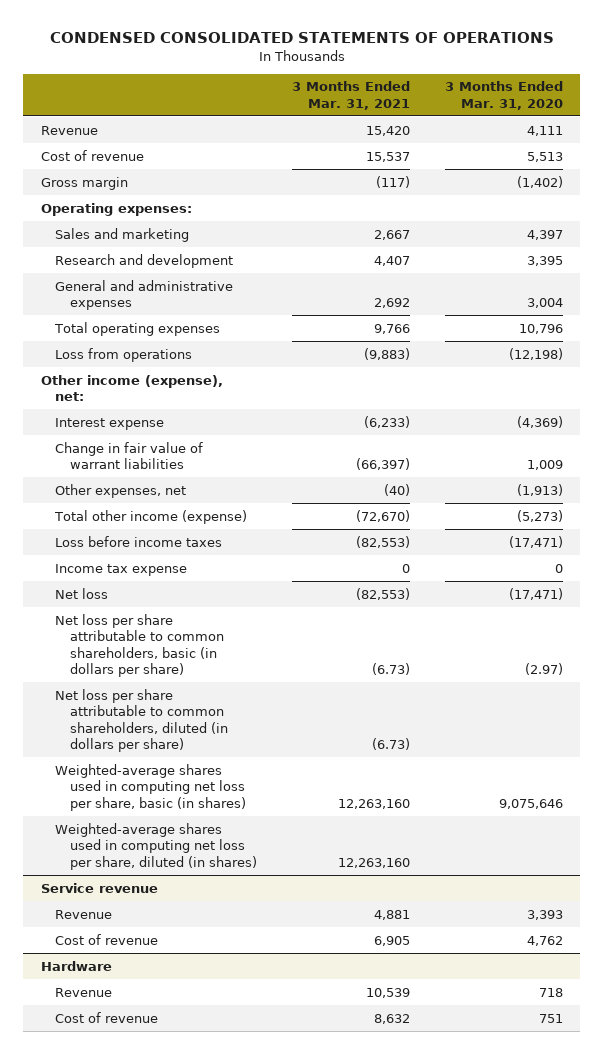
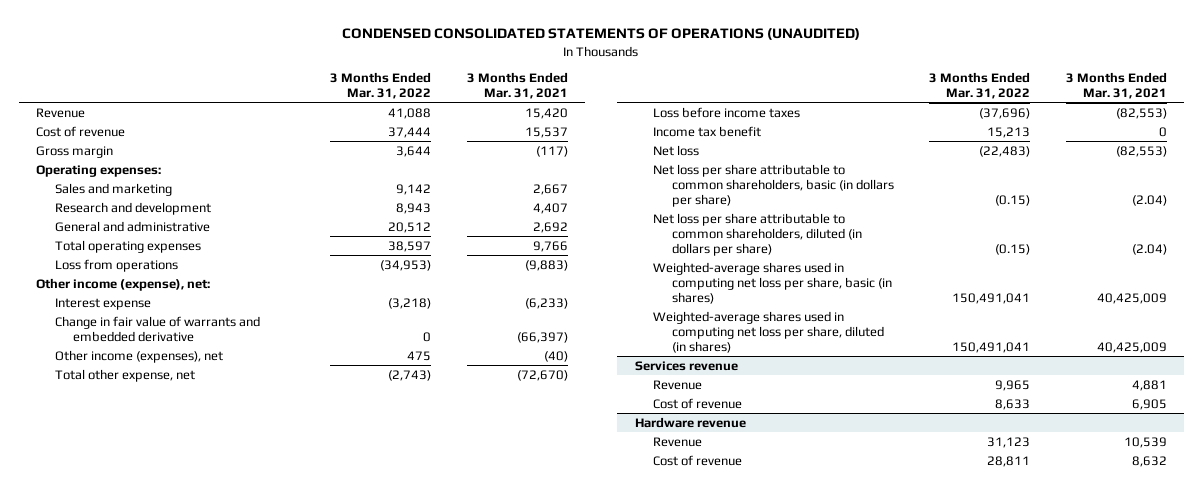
[49,32,554,44] CONDENSED CONSOLIDATED STATEMENTS OF OPERATIONS -> [342,28,861,41] CONDENSED CONSOLIDATED STATEMENTS OF OPERATIONS (UNAUDITED)
[444,81,563,110] 3 Months Ended Mar. 31, 2020 -> none
none -> [330,71,432,99] 3 Months Ended Mar. 31, 2022
[55,279,234,311] General and administrative expenses -> [54,220,210,232] General and administrative
[55,441,204,470] Change in fair value of warrant liabilities -> [54,315,260,342] Change in fair value of warrants and embedded derivative
[55,483,187,498] Other expenses, net -> [54,349,223,363] Other income (expenses), net
[54,509,248,524] Total other income (expense) -> [54,368,195,382] Total other expense, net
[55,563,188,576] Income tax expense -> [653,125,762,137] Income tax benefit
[371,663,410,676] (6.73) -> [1131,194,1167,206] (2.04)
[371,738,410,751] (6.73) -> [1131,243,1167,255] (2.04)
[337,798,410,809] 12,263,160 -> [1096,292,1167,304] 40,425,009
[337,857,410,868] 12,263,160 -> [1096,341,1167,353] 40,425,009
[40,882,158,893] Service revenue -> [635,360,739,371] Services revenue
[40,960,112,971] Hardware -> [635,416,747,428] Hardware revenue

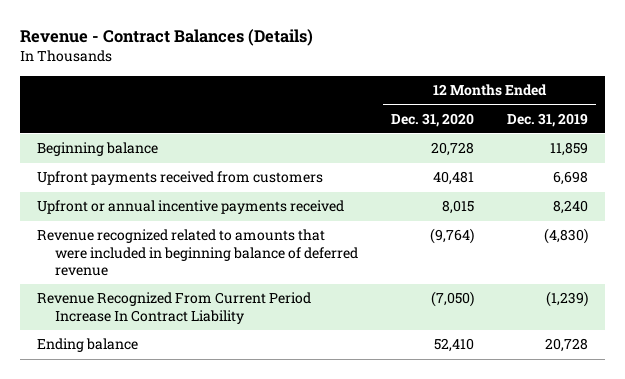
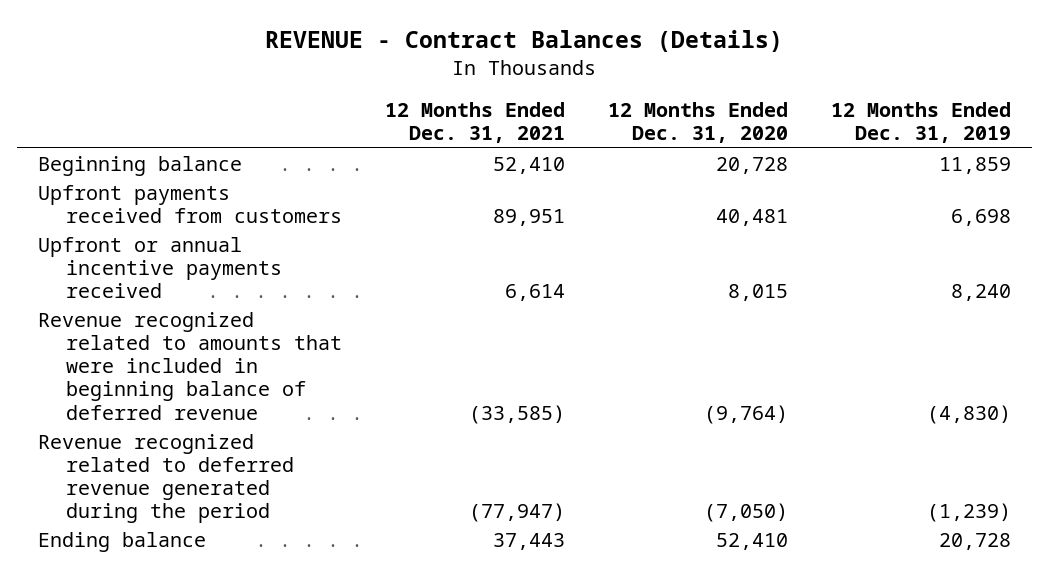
[20,29,314,47] Revenue - Contract Balances (Details) -> [265,30,784,53] REVENUE - Contract Balances (Details)
none -> [384,102,565,144] 12 Months Ended Dec. 31, 2021
[36,292,311,324] Revenue Recognized From Current Period Increase In Contract Liability -> [38,433,294,524] Revenue recognized related to deferred revenue generated during the period

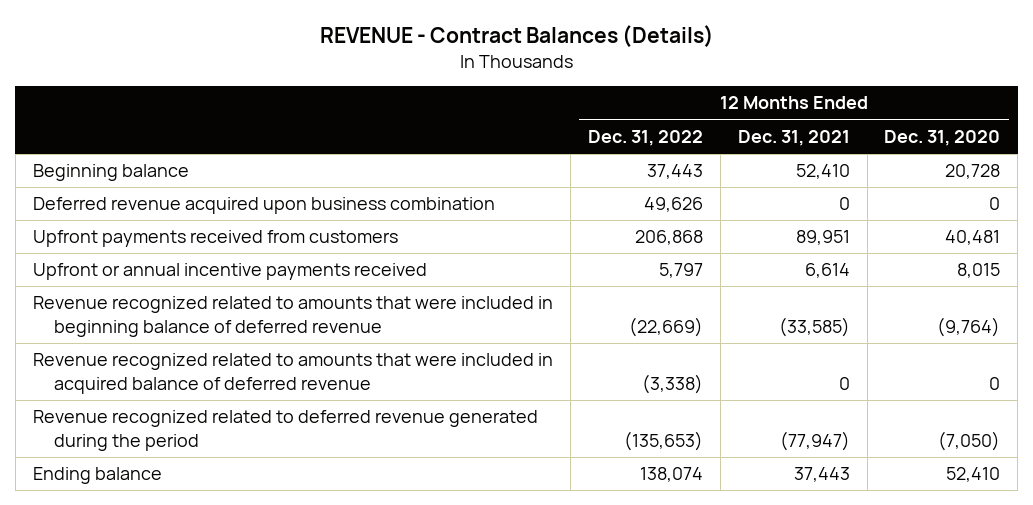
[830,102,1011,144] 12 Months Ended Dec. 31, 2019 -> none
none -> [587,129,703,146] Dec. 31, 2022
none -> [32,197,495,215] Deferred revenue acquired upon business combination
none -> [32,353,553,394] Revenue recognized related to amounts that were included in acquired balance of deferred revenue

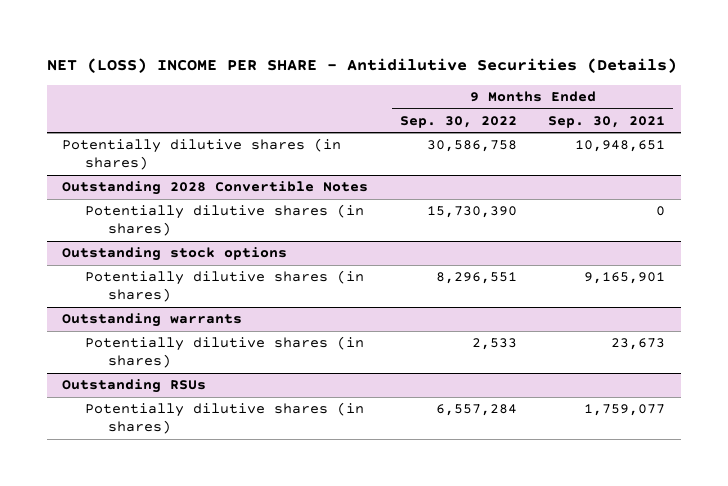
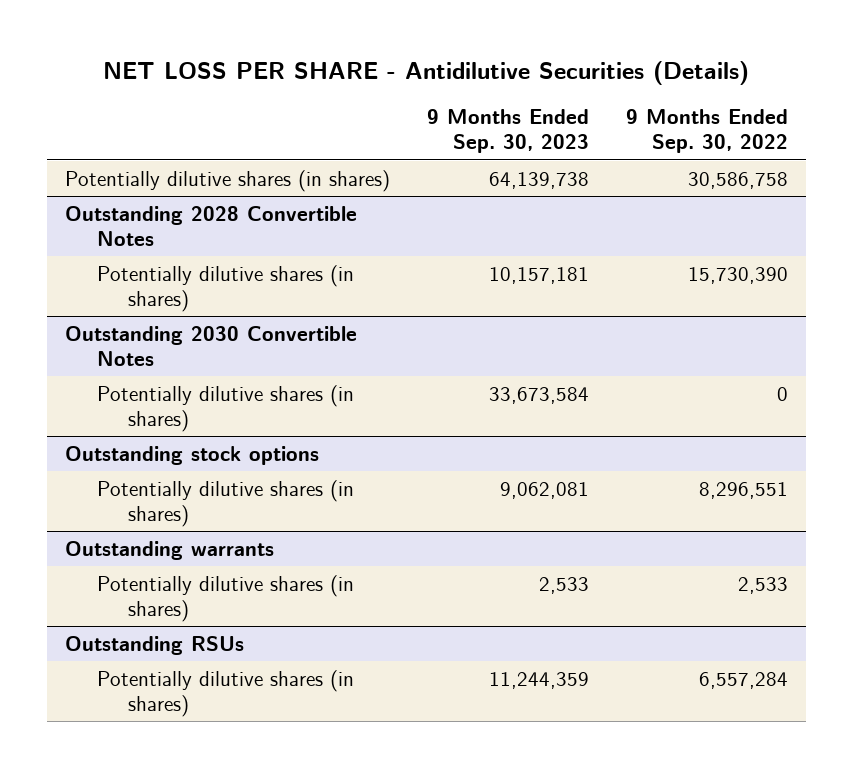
[46,57,677,73] NET (LOSS) INCOME PER SHARE - Antidilutive Securities (Details) -> [103,60,750,85] NET LOSS PER SHARE - Antidilutive Securities (Details)
[548,115,666,128] Sep. 30, 2021 -> none
none -> [426,109,589,154] 9 Months Ended Sep. 30, 2023
none -> [65,325,358,367] Outstanding 2030 Convertible Notes
none -> [96,384,354,433] Potentially dilutive shares (in shares)

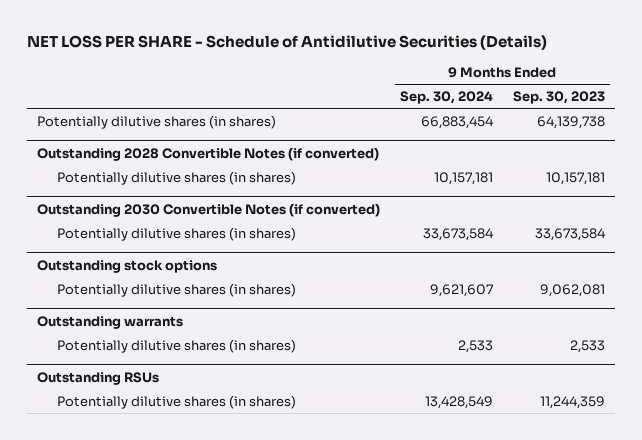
[103,60,750,85] NET LOSS PER SHARE - Antidilutive Securities (Details) -> [26,34,547,50] NET LOSS PER SHARE - Schedule of Antidilutive Securities (Details)
[625,109,788,154] 9 Months Ended Sep. 30, 2022 -> none
none -> [399,90,493,104] Sep. 30, 2024
[65,205,358,247] Outstanding 2028 Convertible Notes -> [36,146,379,161] Outstanding 2028 Convertible Notes (if converted)
[65,325,358,367] Outstanding 2030 Convertible Notes -> [36,202,380,217] Outstanding 2030 Convertible Notes (if converted)

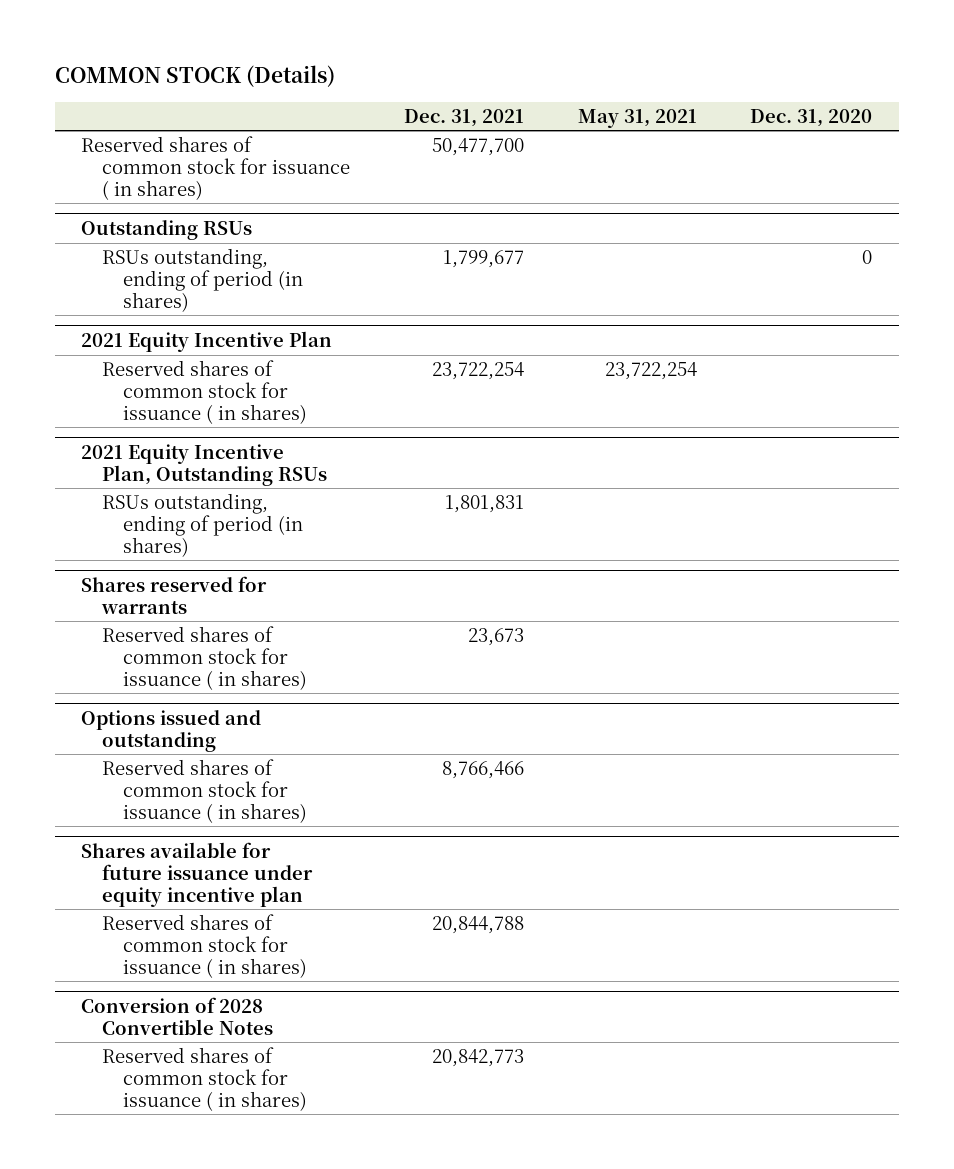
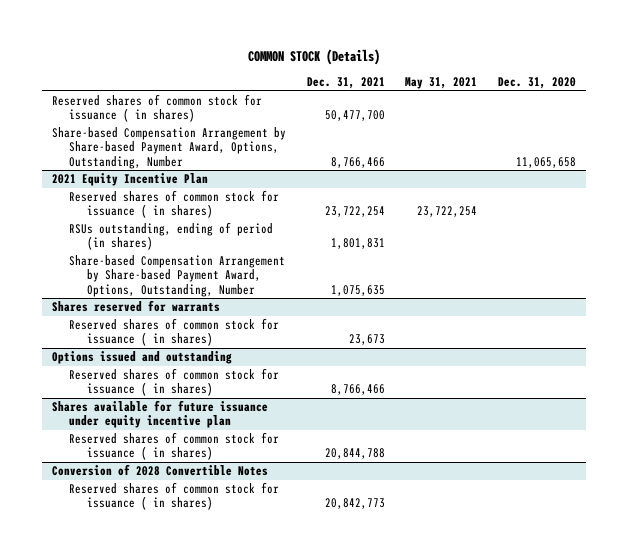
[81,219,253,240] Outstanding RSUs -> none
[102,248,304,312] RSUs outstanding, ending of period (in shares) -> none
none -> [51,127,286,169] Share-based Compensation Arrangement by Share-based Payment Award, Options, Outstanding, Number
[81,443,328,486] 2021 Equity Incentive Plan, Outstanding RSUs -> none
none -> [69,255,286,297] Share-based Compensation Arrangement by Share-based Payment Award, Options, Outstanding, Number

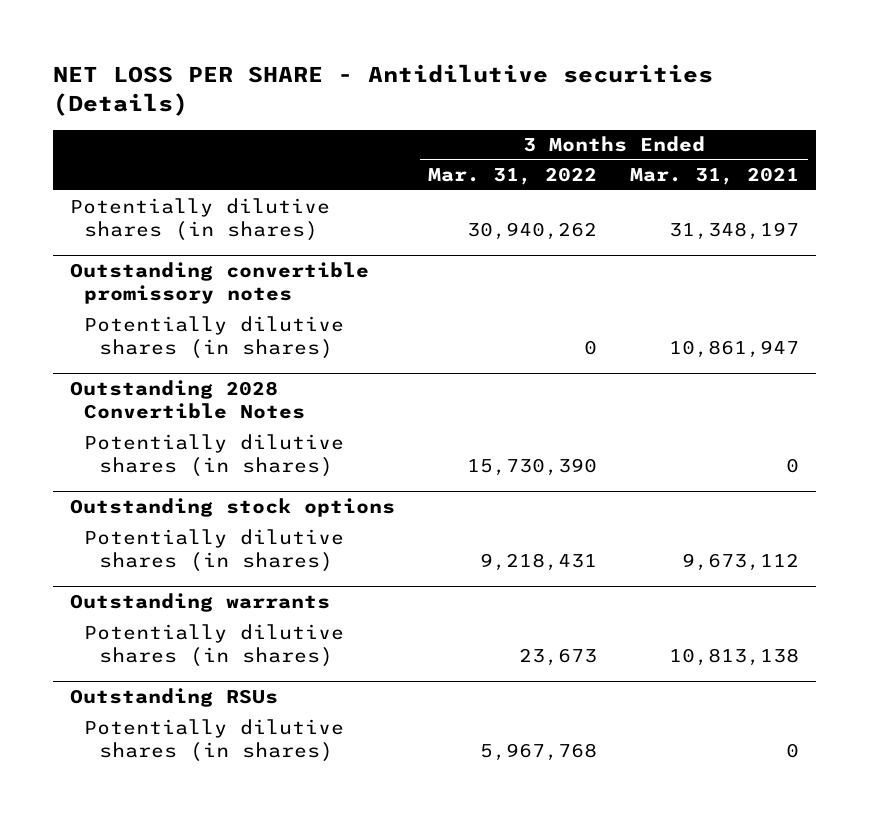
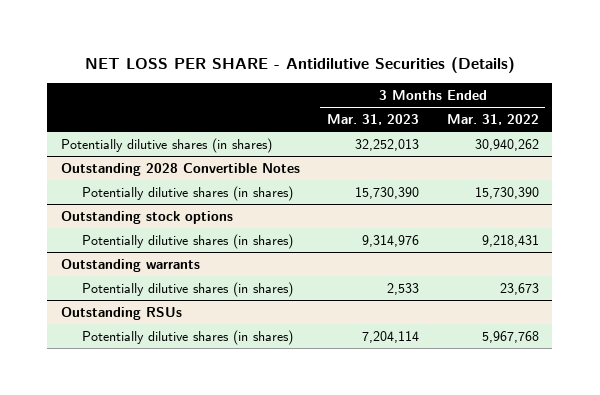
[53,64,714,116] NET LOSS PER SHARE - Antidilutive securities (Details) -> [84,57,515,74] NET LOSS PER SHARE - Antidilutive Securities (Details)
[630,167,800,186] Mar. 31, 2021 -> none
none -> [327,114,420,126] Mar. 31, 2023
[69,262,369,305] Outstanding convertible promissory notes -> none
[84,315,345,359] Potentially dilutive shares (in shares) -> none

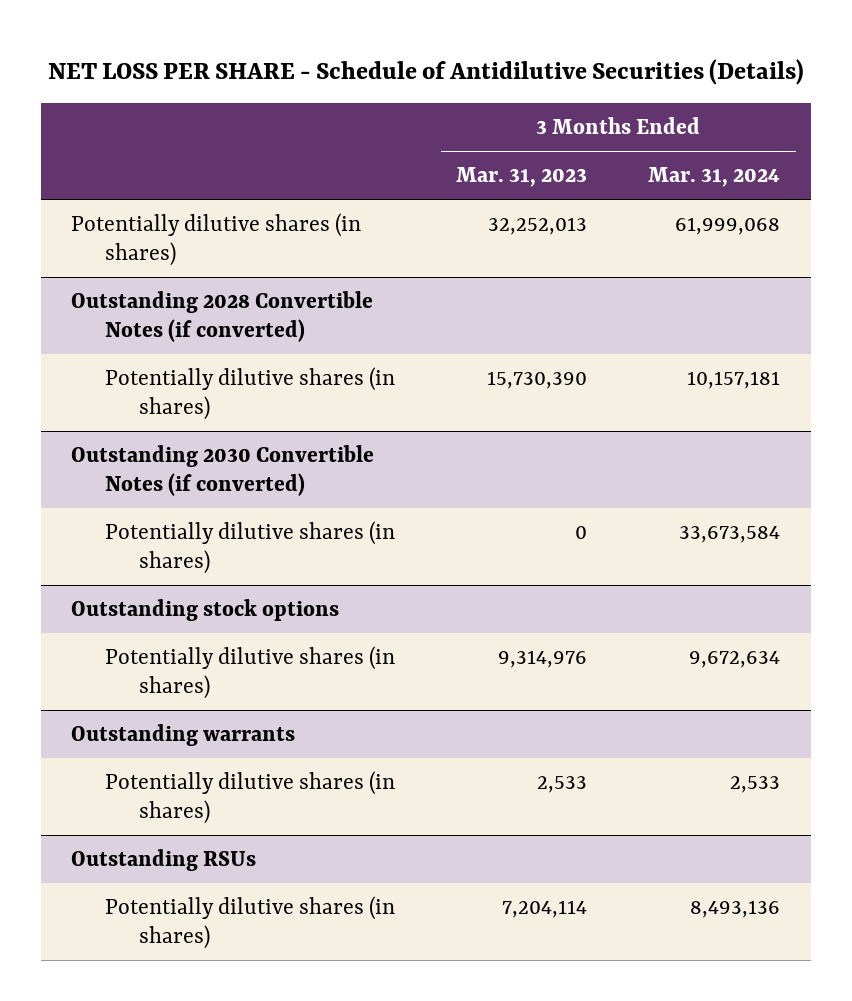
[84,57,515,74] NET LOSS PER SHARE - Antidilutive Securities (Details) -> [47,58,804,85] NET LOSS PER SHARE - Schedule of Antidilutive Securities (Details)
[446,114,539,126] Mar. 31, 2022 -> none
none -> [648,167,781,188] Mar. 31, 2024
[61,162,301,176] Outstanding 2028 Convertible Notes -> [71,290,374,342] Outstanding 2028 Convertible Notes (if converted)
none -> [71,444,375,496] Outstanding 2030 Convertible Notes (if converted)
none -> [105,520,396,574] Potentially dilutive shares (in shares)

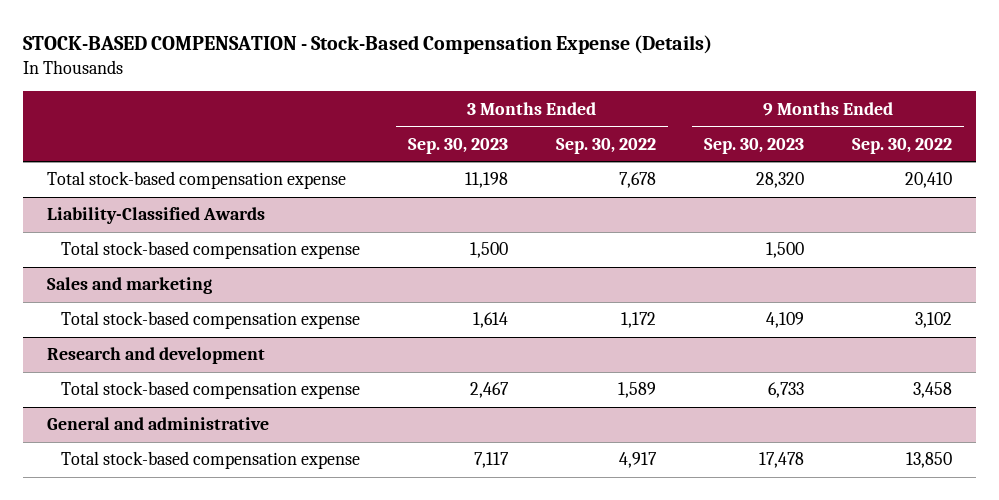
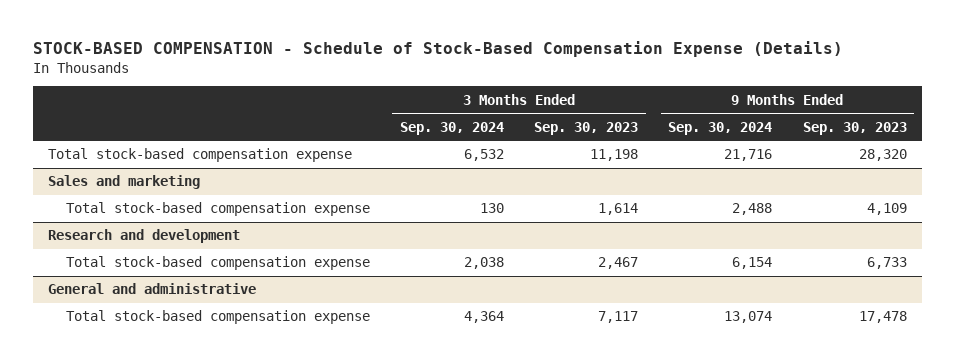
[23,35,713,55] STOCK-BASED COMPENSATION - Stock-Based Compensation Expense (Details) -> [33,41,844,58] STOCK-BASED COMPENSATION - Schedule of Stock-Based Compensation Expense (Details)
[556,137,657,154] Sep. 30, 2022 -> none
[851,137,952,154] Sep. 30, 2022 -> none
none -> [399,121,504,135] Sep. 30, 2024
none -> [668,121,773,135] Sep. 30, 2024
[47,207,266,225] Liability-Classified Awards -> none
[61,241,361,260] Total stock-based compensation expense -> none

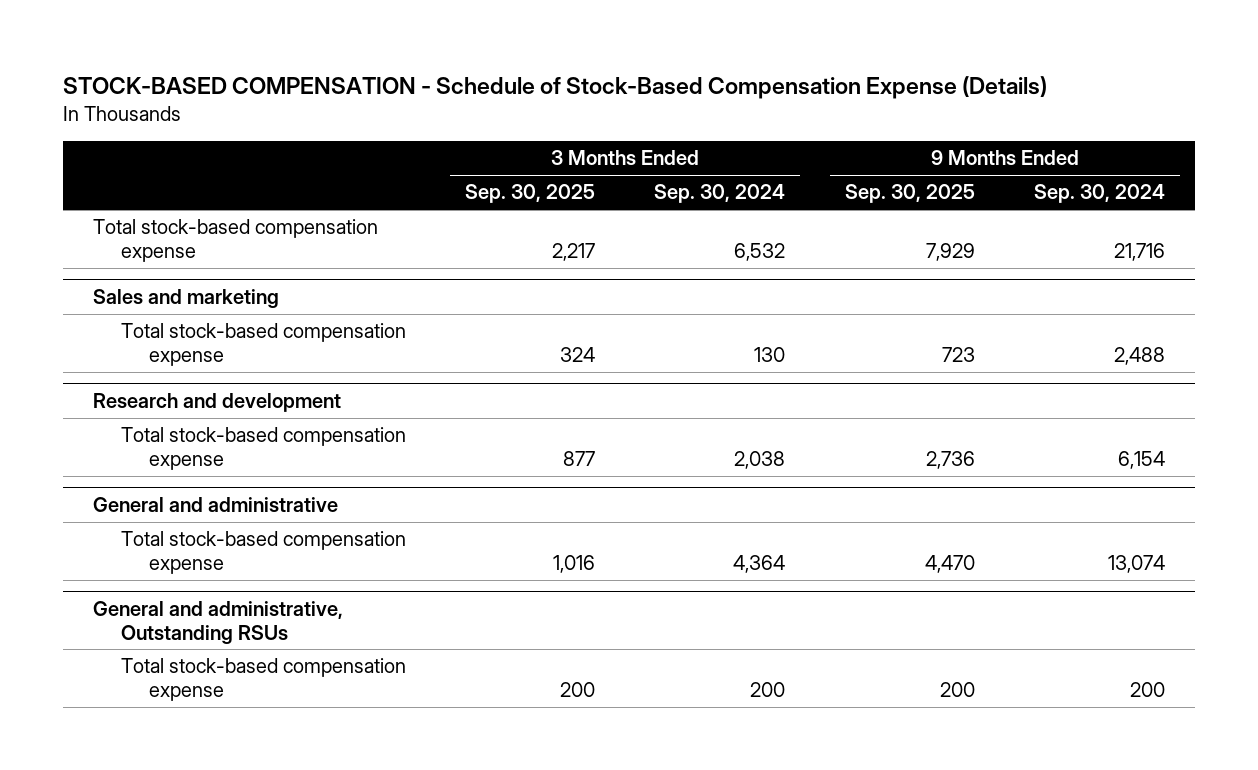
[534,121,639,135] Sep. 30, 2023 -> none
[802,121,907,135] Sep. 30, 2023 -> none
none -> [465,184,596,204] Sep. 30, 2025
none -> [844,184,975,204] Sep. 30, 2025
none -> [92,601,343,644] General and administrative, Outstanding RSUs
none -> [120,658,406,701] Total stock-based compensation expense

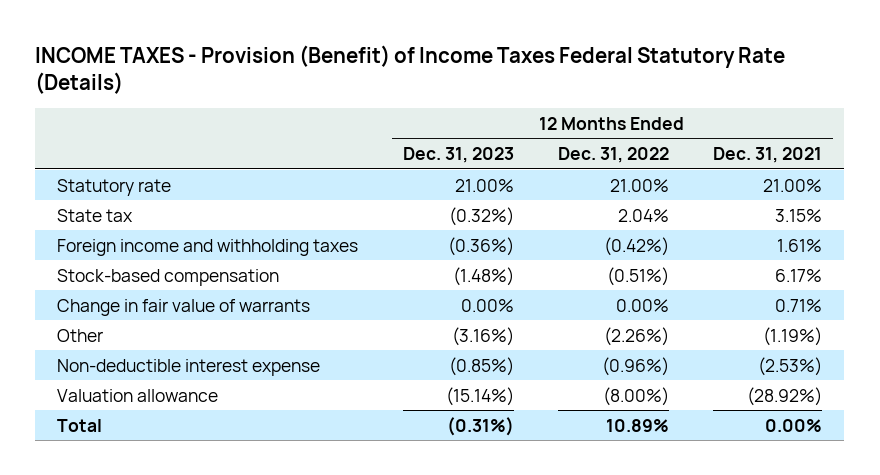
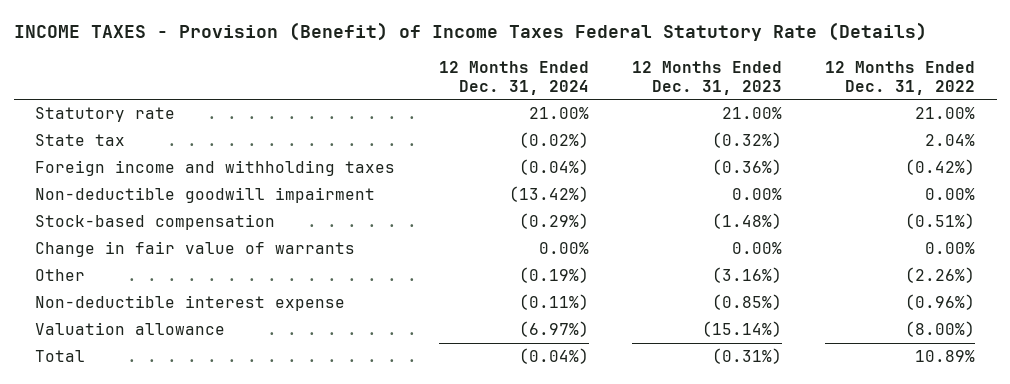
[713,146,823,163] Dec. 31, 2021 -> none
none -> [438,61,589,95] 12 Months Ended Dec. 31, 2024
none -> [35,187,376,204] Non-deductible goodwill impairment

